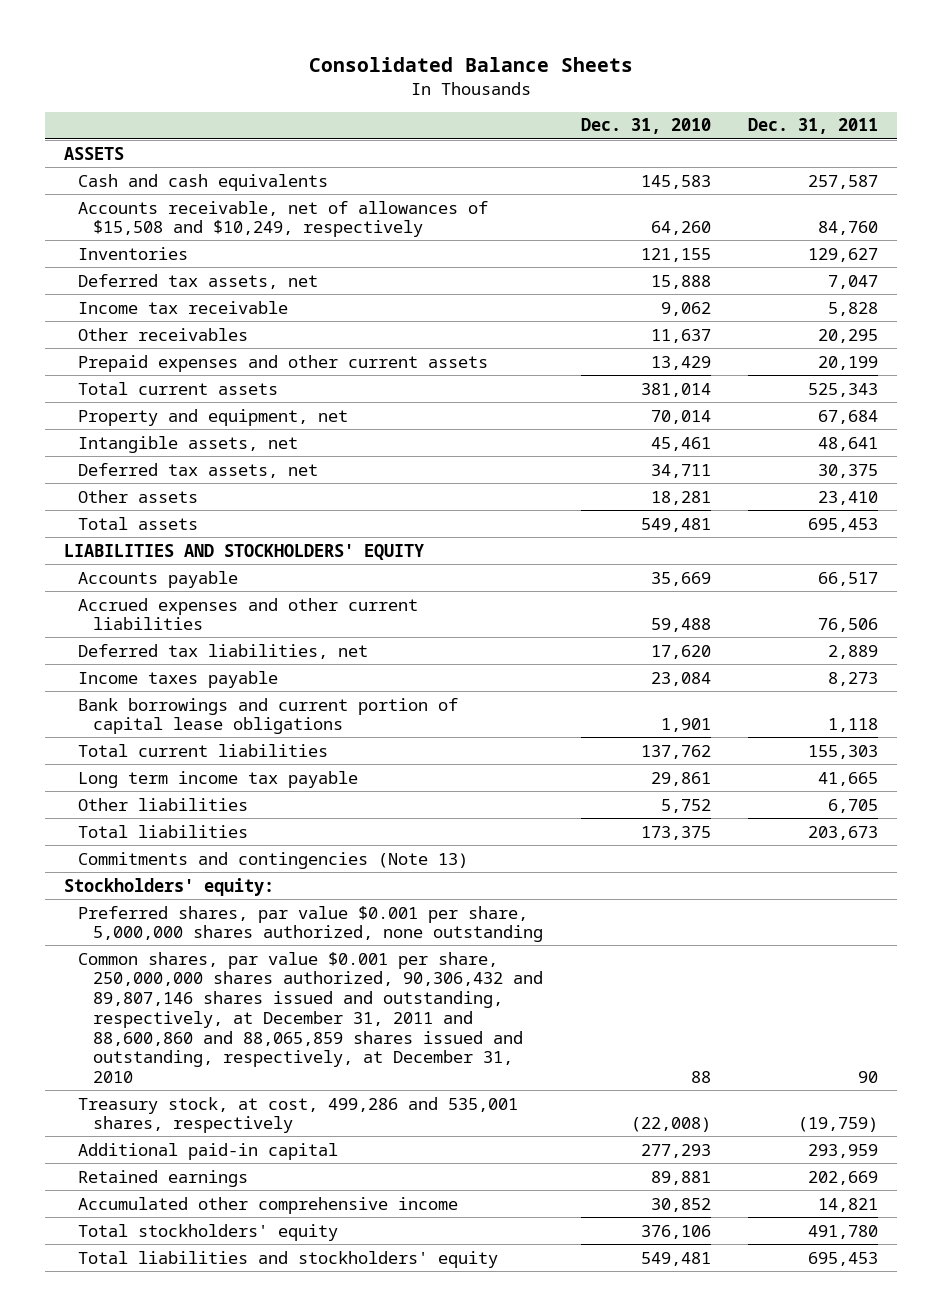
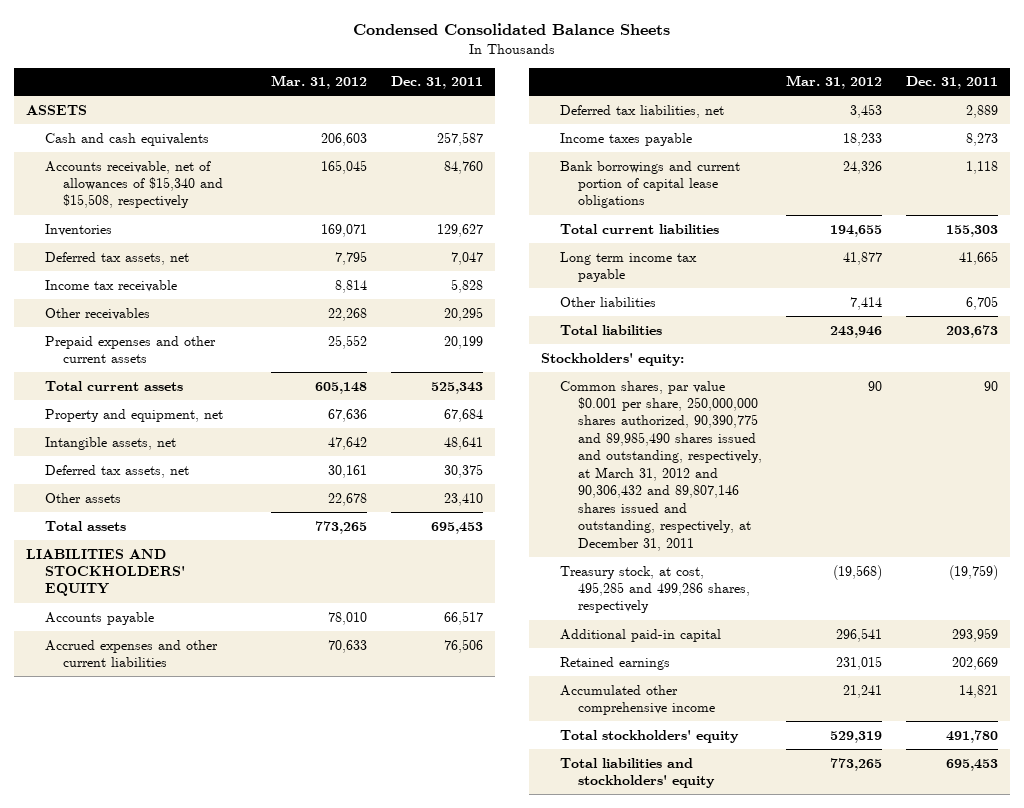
[308,56,633,72] Consolidated Balance Sheets -> [352,23,670,36] Condensed Consolidated Balance Sheets
[580,118,711,135] Dec. 31, 2010 -> none
none -> [271,75,368,90] Mar. 31, 2012
[78,200,489,238] Accounts receivable, net of allowances of $15,508 and $10,249, respectively -> [44,160,224,209] Accounts receivable, net of allowances of $15,340 and $15,508, respectively
[78,851,469,869] Commitments and contingencies (Note 13) -> none
[78,905,544,943] Preferred shares, par value $0.001 per share, 5,000,000 shares authorized, none outstanding -> none
[78,951,544,1084] Common shares, par value $0.001 per share, 250,000,000 shares authorized, 90,306,432 and 89,807,146 shares issued and outstanding, respectively, at December 31, 2011 and 88,600,860 and 88,065,859 shares issued and outstanding, respectively, at December 31, 2010 -> [559,380,763,551] Common shares, par value $0.001 per share, 250,000,000 shares authorized, 90,390,775 and 89,985,490 shares issued and outstanding, respectively, at March 31, 2012 and 90,306,432 and 89,807,146 shares issued and outstanding, respectively, at December 31, 2011
[78,1096,519,1134] Treasury stock, at cost, 499,286 and 535,001 shares, respectively -> [559,565,751,614] Treasury stock, at cost, 495,285 and 499,286 shares, respectively

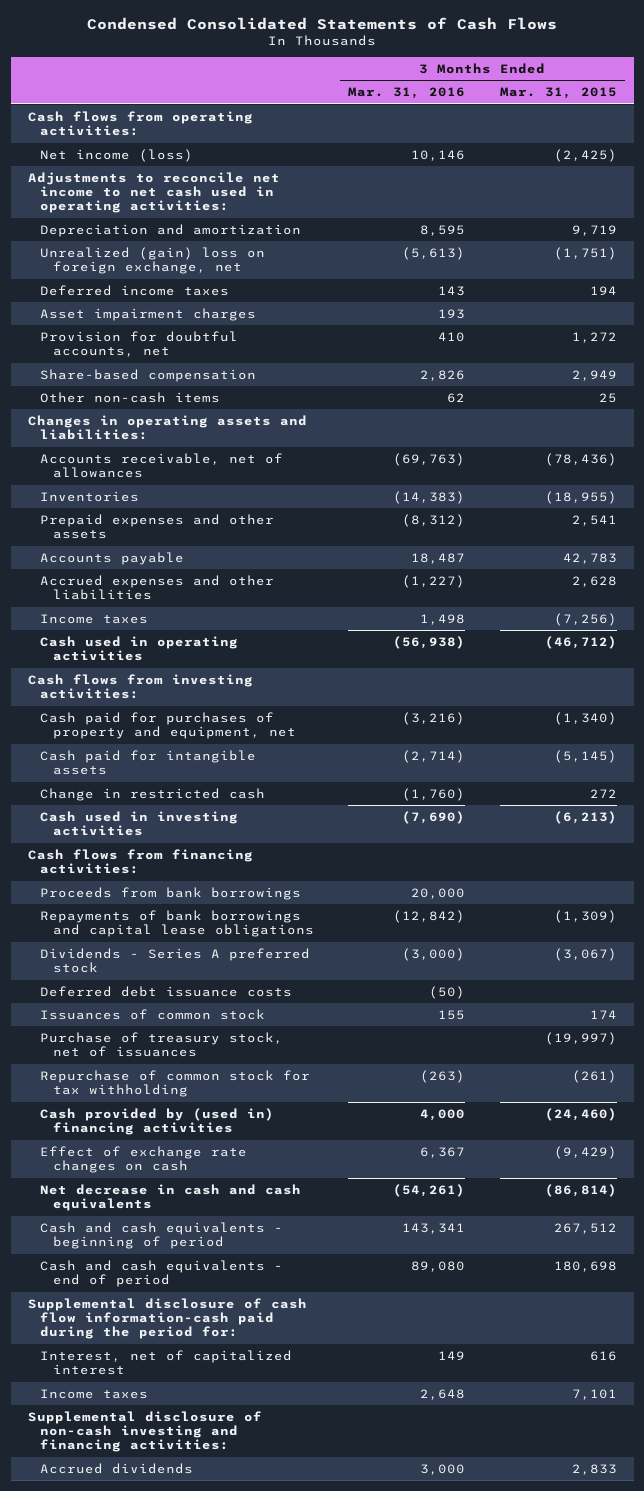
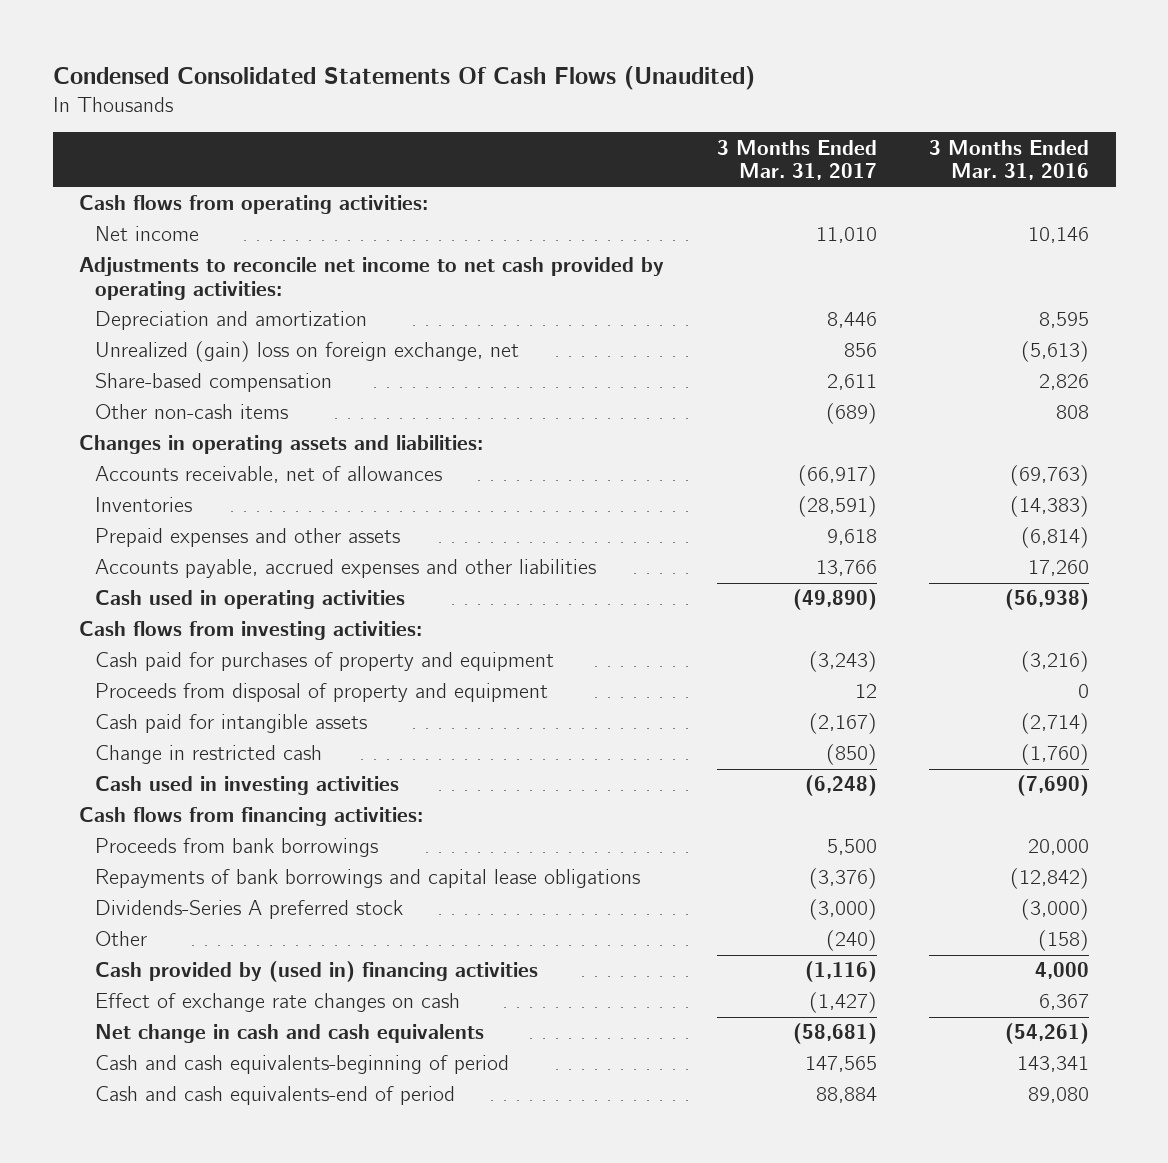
[87,17,558,31] Condensed Consolidated Statements of Cash Flows -> [52,66,755,91] Condensed Consolidated Statements Of Cash Flows (Unaudited)
[499,87,617,100] Mar. 31, 2015 -> none
none -> [716,139,877,181] 3 Months Ended Mar. 31, 2017
[40,148,194,162] Net income (loss) -> [95,226,200,242] Net income
[27,171,280,214] Adjustments to reconcile net income to net cash used in operating activities: -> [78,257,664,300] Adjustments to reconcile net income to net cash provided by operating activities:
[40,284,230,296] Deferred income taxes -> none
[40,307,257,321] Asset impairment charges -> none
[40,330,239,358] Provision for doubtful accounts, net -> none
[447,392,466,403] 62 -> [1056,405,1090,420] 808
[40,574,275,601] Accrued expenses and other liabilities -> none
[40,613,149,624] Income taxes -> none
[402,513,466,527] (8,312) -> [1021,527,1090,549] (6,814)
[40,551,185,565] Accounts payable -> [95,559,597,579] Accounts payable, accrued expenses and other liabilities
[411,552,466,564] 18,487 -> [1028,560,1090,577] 17,260
[40,711,296,740] Cash paid for purchases of property and equipment, net -> [95,652,555,672] Cash paid for purchases of property and equipment
none -> [95,683,549,703] Proceeds from disposal of property and equipment
[40,985,293,997] Deferred debt issuance costs -> none
[40,1008,266,1020] Issuances of common stock -> none
[40,1031,284,1058] Purchase of treasury stock, net of issuances -> none
[40,1069,311,1098] Repurchase of common stock for tax withholding -> none
[40,947,311,974] Dividends - Series A preferred stock -> [95,900,404,920] Dividends-Series A preferred stock
none -> [95,931,148,947] Other
[27,1297,307,1340] Supplemental disclosure of cash flow information-cash paid during the period for: -> none
[40,1349,293,1376] Interest, net of capitalized interest -> none
[40,1388,149,1399] Income taxes -> none
[27,1410,262,1453] Supplemental disclosure of non-cash investing and financing activities: -> none
[40,1462,194,1474] Accrued dividends -> none
[40,1183,302,1212] Net decrease in cash and cash equivalents -> [95,1024,485,1044] Net change in cash and cash equivalents
[40,1221,284,1250] Cash and cash equivalents - beginning of period -> [95,1055,510,1075] Cash and cash equivalents-beginning of period
[40,1259,284,1288] Cash and cash equivalents - end of period -> [95,1086,456,1106] Cash and cash equivalents-end of period

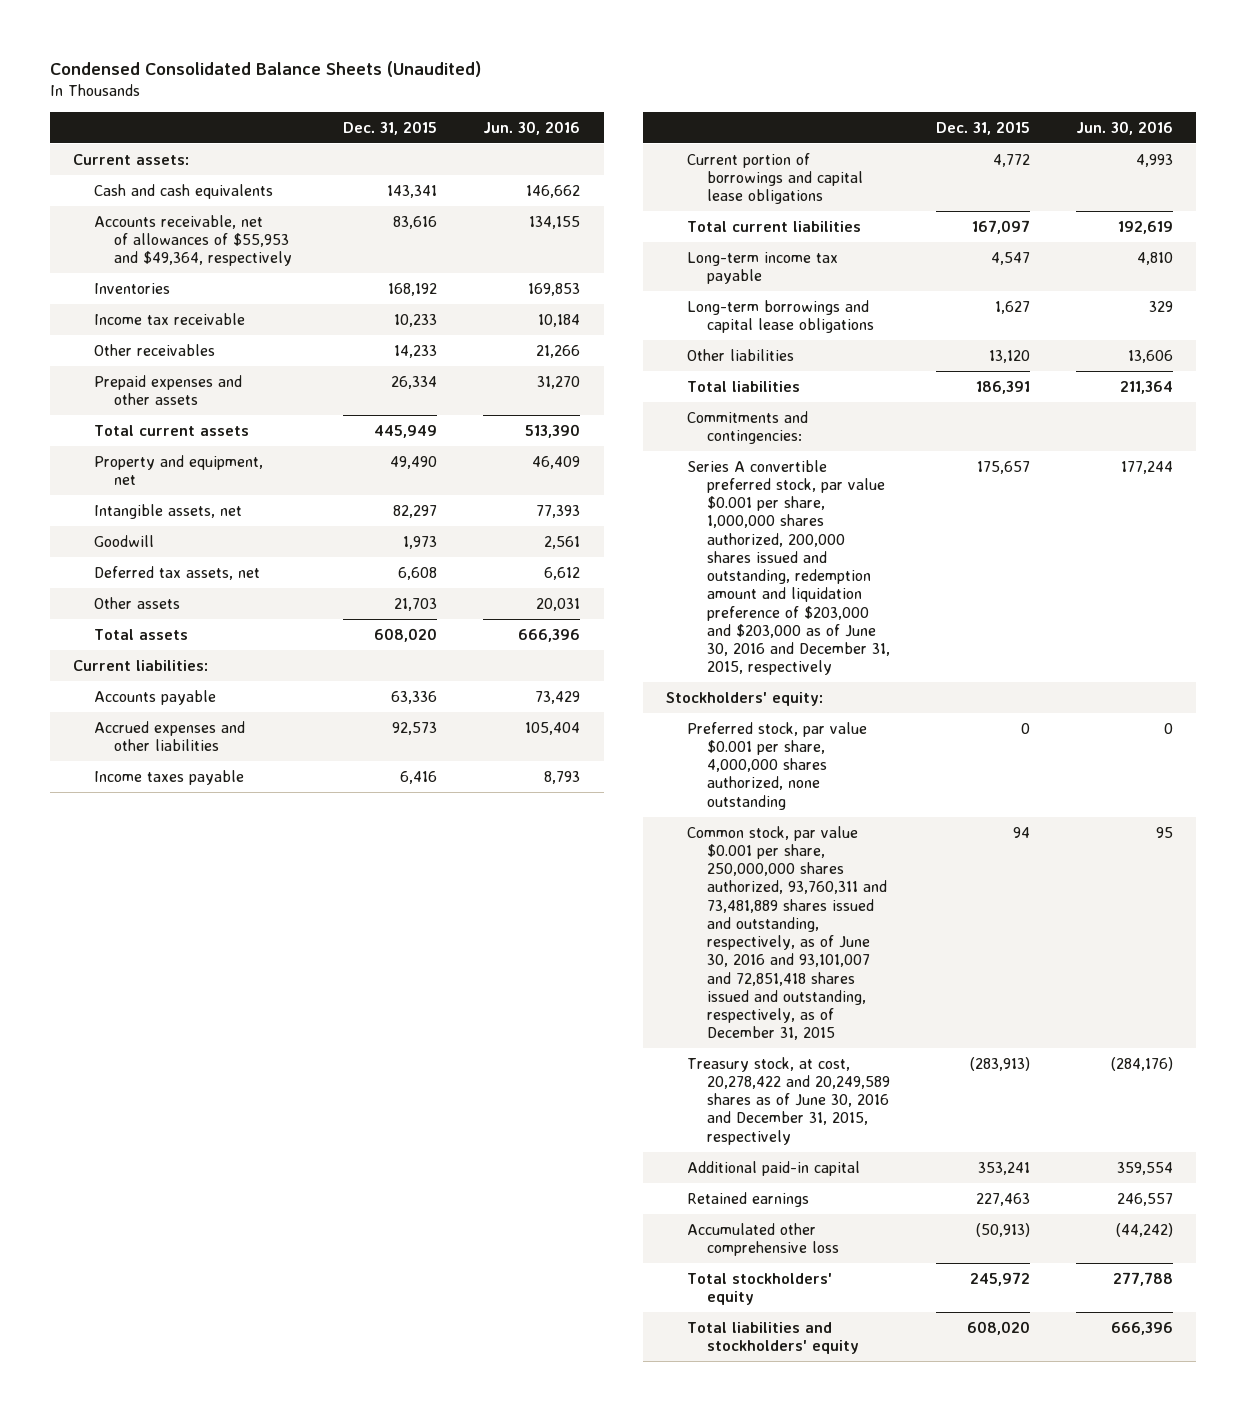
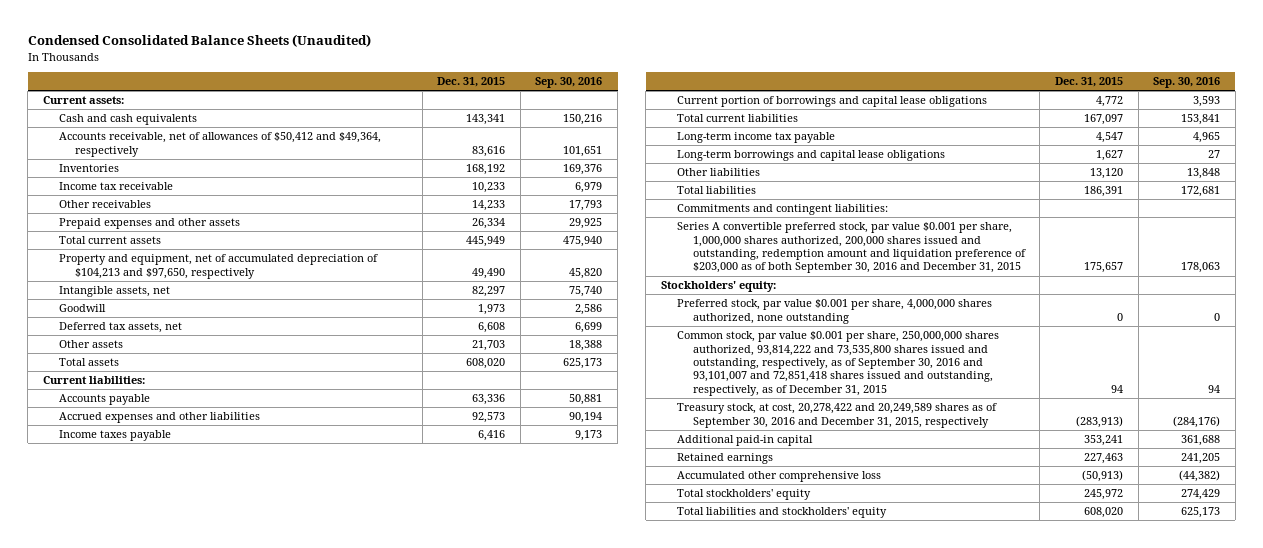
[483,120,581,135] Jun. 30, 2016 -> none
none -> [535,76,603,88] Sep. 30, 2016
[93,214,293,267] Accounts receivable, net of allowances of $55,953 and $49,364, respectively -> [59,132,382,157] Accounts receivable, net of allowances of $50,412 and $49,364, respectively
[93,454,263,485] Property and equipment, net -> [59,254,379,279] Property and equipment, net of accumulated depreciation of $104,213 and $97,650, respectively
[686,410,808,444] Commitments and contingencies: -> [676,204,888,216] Commitments and contingent liabilities:
[686,459,891,676] Series A convertible preferred stock, par value $0.001 per share, 1,000,000 shares authorized, 200,000 shares issued and outstanding, redemption amount and liquidation preference of $203,000 and $203,000 as of June 30, 2016 and December 31, 2015, respectively -> [676,222,1026,274] Series A convertible preferred stock, par value $0.001 per share, 1,000,000 shares authorized, 200,000 shares issued and outstanding, redemption amount and liquidation preference of $203,000 as of both September 30, 2016 and December 31, 2015
[686,825,888,1041] Common stock, par value $0.001 per share, 250,000,000 shares authorized, 93,760,311 and 73,481,889 shares issued and outstanding, respectively, as of June 30, 2016 and 93,101,007 and 72,851,418 shares issued and outstanding, respectively, as of December 31, 2015 -> [676,331,999,396] Common stock, par value $0.001 per share, 250,000,000 shares authorized, 93,814,222 and 73,535,800 shares issued and outstanding, respectively, as of September 30, 2016 and 93,101,007 and 72,851,418 shares issued and outstanding, respectively, as of December 31, 2015
[686,1056,891,1145] Treasury stock, at cost, 20,278,422 and 20,249,589 shares as of June 30, 2016 and December 31, 2015, respectively -> [676,403,997,428] Treasury stock, at cost, 20,278,422 and 20,249,589 shares as of September 30, 2016 and December 31, 2015, respectively

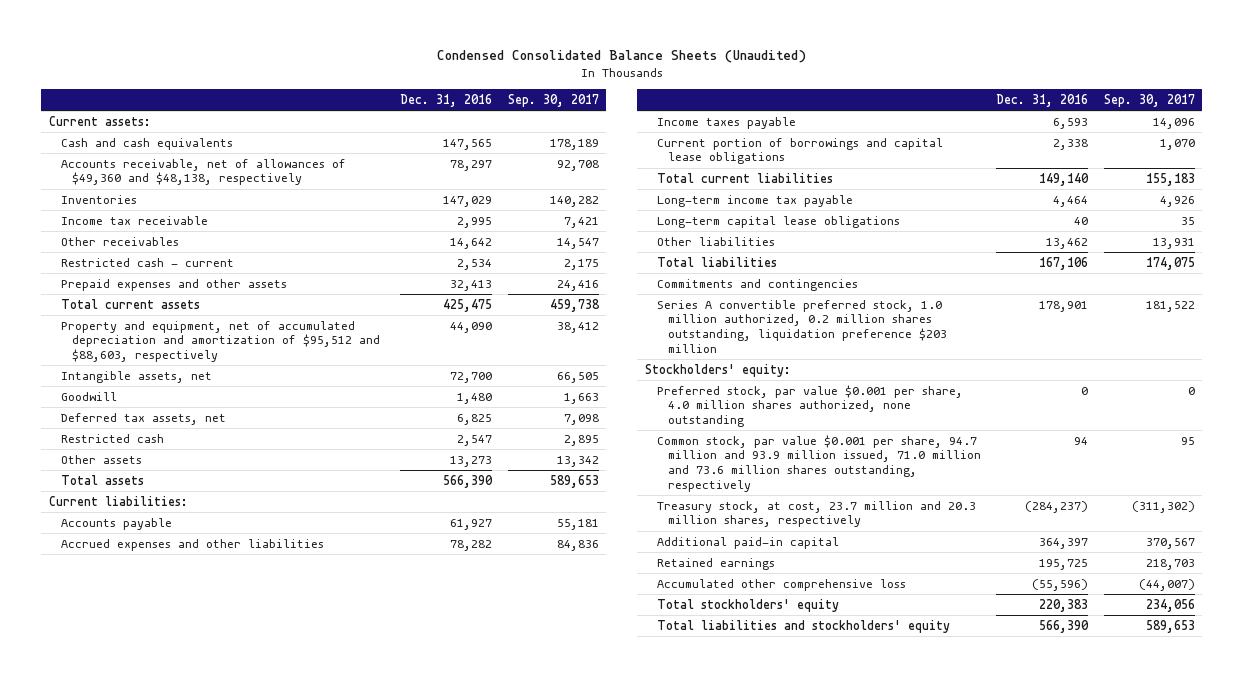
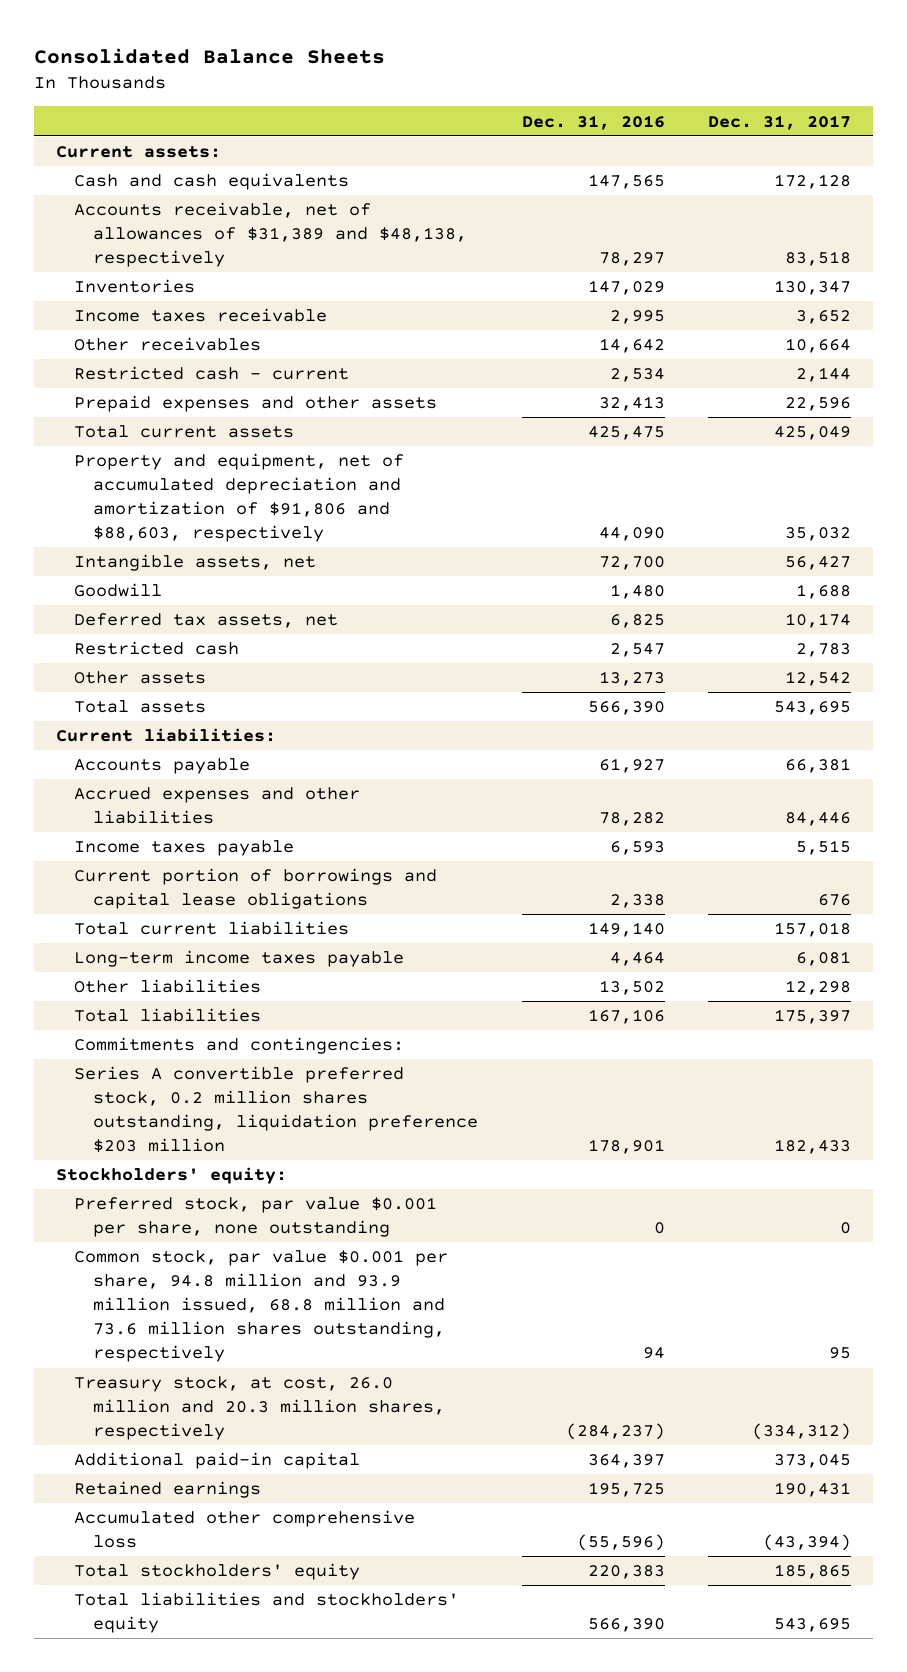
[436,50,806,64] Condensed Consolidated Balance Sheets (Unaudited) -> [33,47,385,64] Consolidated Balance Sheets
[507,93,599,107] Sep. 30, 2017 -> none
none -> [708,114,852,130] Dec. 31, 2017
[60,158,346,186] Accounts receivable, net of allowances of $49,360 and $48,138, respectively -> [74,202,468,268] Accounts receivable, net of allowances of $31,389 and $48,138, respectively
[60,215,208,225] Income tax receivable -> [74,308,328,323] Income taxes receivable
[60,320,381,363] Property and equipment, net of accumulated depreciation and amortization of $95,512 and $88,603, respectively -> [74,453,405,543] Property and equipment, net of accumulated depreciation and amortization of $91,806 and $88,603, respectively
[656,215,900,228] Long-term capital lease obligations -> none
[656,194,853,207] Long-term income tax payable -> [74,950,405,968] Long-term income taxes payable
[1046,237,1089,249] 13,462 -> [598,980,665,996] 13,502
[656,278,858,291] Commitments and contingencies -> [74,1037,405,1055] Commitments and contingencies:
[656,299,948,354] Series A convertible preferred stock, 1.0 million authorized, 0.2 million shares outstanding, liquidation preference $203 million -> [74,1066,479,1154] Series A convertible preferred stock, 0.2 million shares outstanding, liquidation preference $203 million
[656,384,963,428] Preferred stock, par value $0.001 per share, 4.0 million shares authorized, none outstanding -> [74,1197,438,1238] Preferred stock, par value $0.001 per share, none outstanding
[656,434,982,493] Common stock, par value $0.001 per share, 94.7 million and 93.9 million issued, 71.0 million and 73.6 million shares outstanding, respectively -> [74,1250,449,1363] Common stock, par value $0.001 per share, 94.8 million and 93.9 million issued, 68.8 million and 73.6 million shares outstanding, respectively
[656,500,976,528] Treasury stock, at cost, 23.7 million and 20.3 million shares, respectively -> [74,1376,446,1441] Treasury stock, at cost, 26.0 million and 20.3 million shares, respectively

